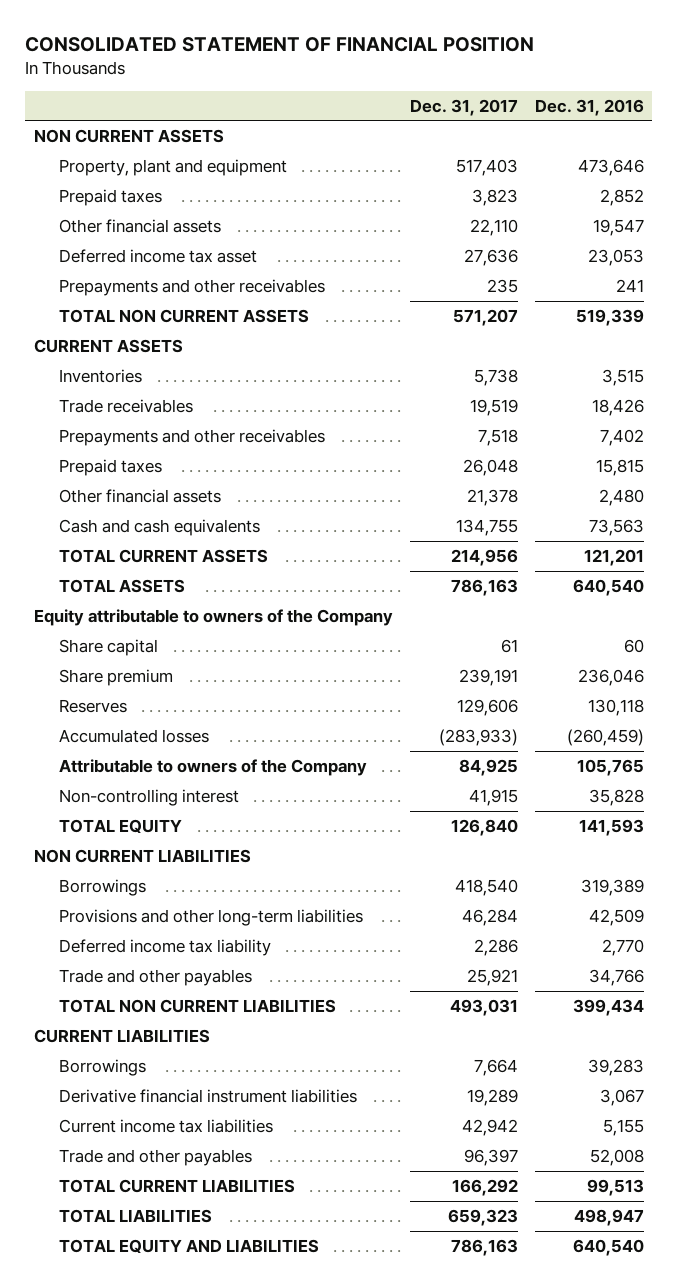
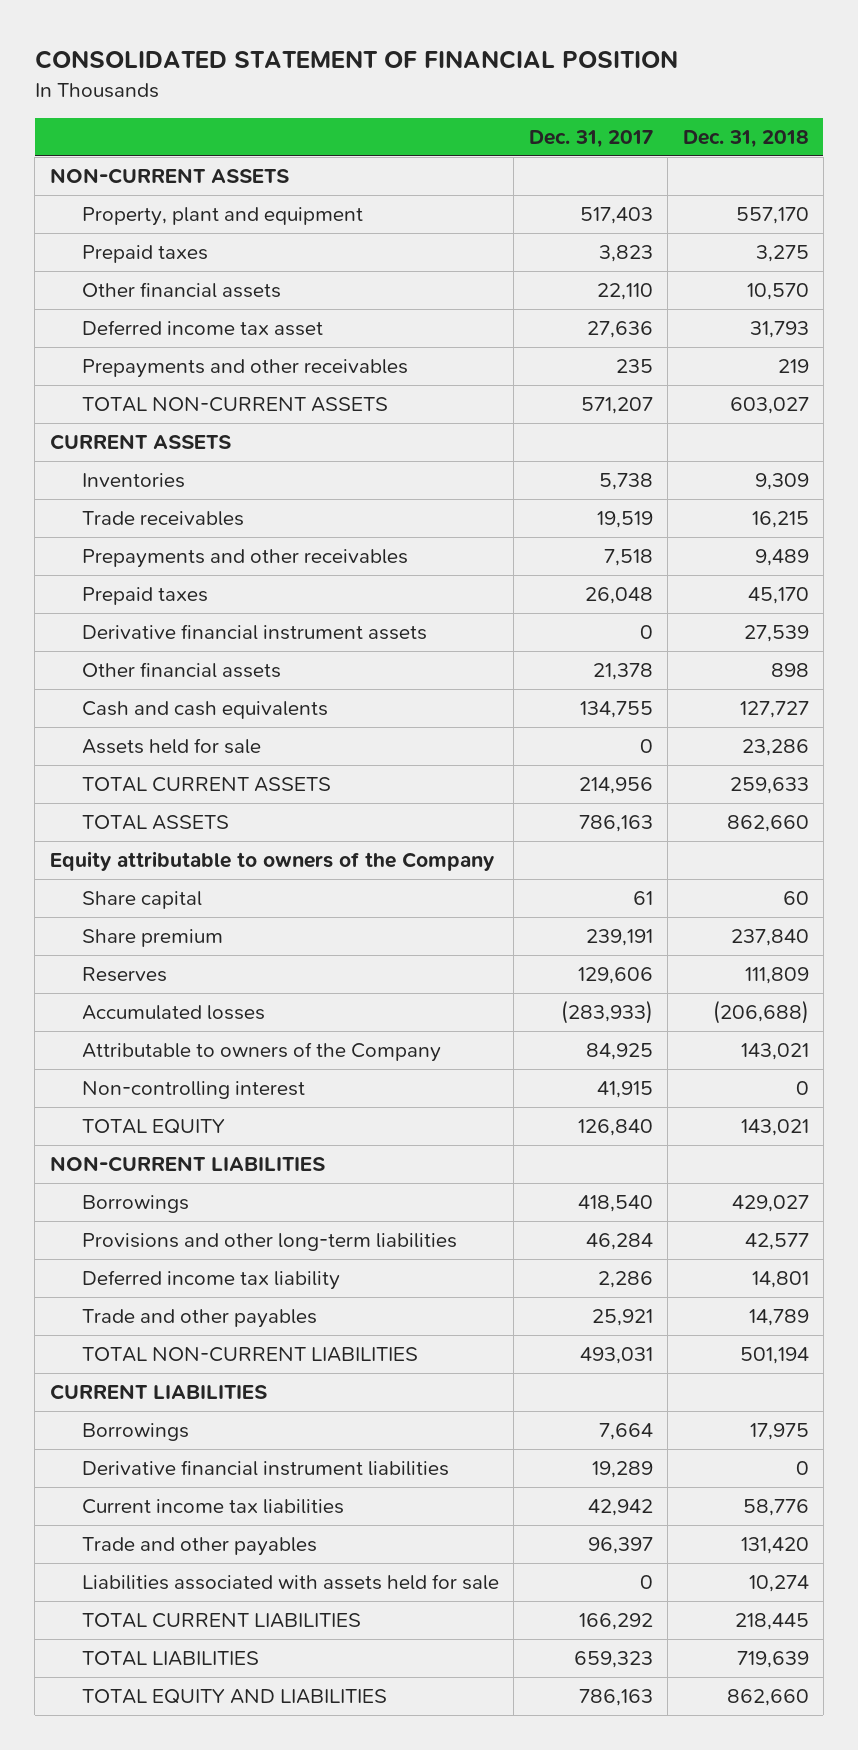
[534,98,644,116] Dec. 31, 2016 -> none
none -> [682,129,809,148] Dec. 31, 2018
[33,128,224,143] NON CURRENT ASSETS -> [49,168,289,185] NON-CURRENT ASSETS
[58,308,309,323] TOTAL NON CURRENT ASSETS -> [82,397,389,413] TOTAL NON-CURRENT ASSETS
none -> [82,624,428,641] Derivative financial instrument assets
none -> [82,738,262,755] Assets held for sale
[33,848,251,863] NON CURRENT LIABILITIES -> [49,1156,325,1173] NON-CURRENT LIABILITIES
[58,998,336,1013] TOTAL NON CURRENT LIABILITIES -> [82,1347,419,1363] TOTAL NON-CURRENT LIABILITIES
none -> [82,1574,500,1591] Liabilities associated with assets held for sale

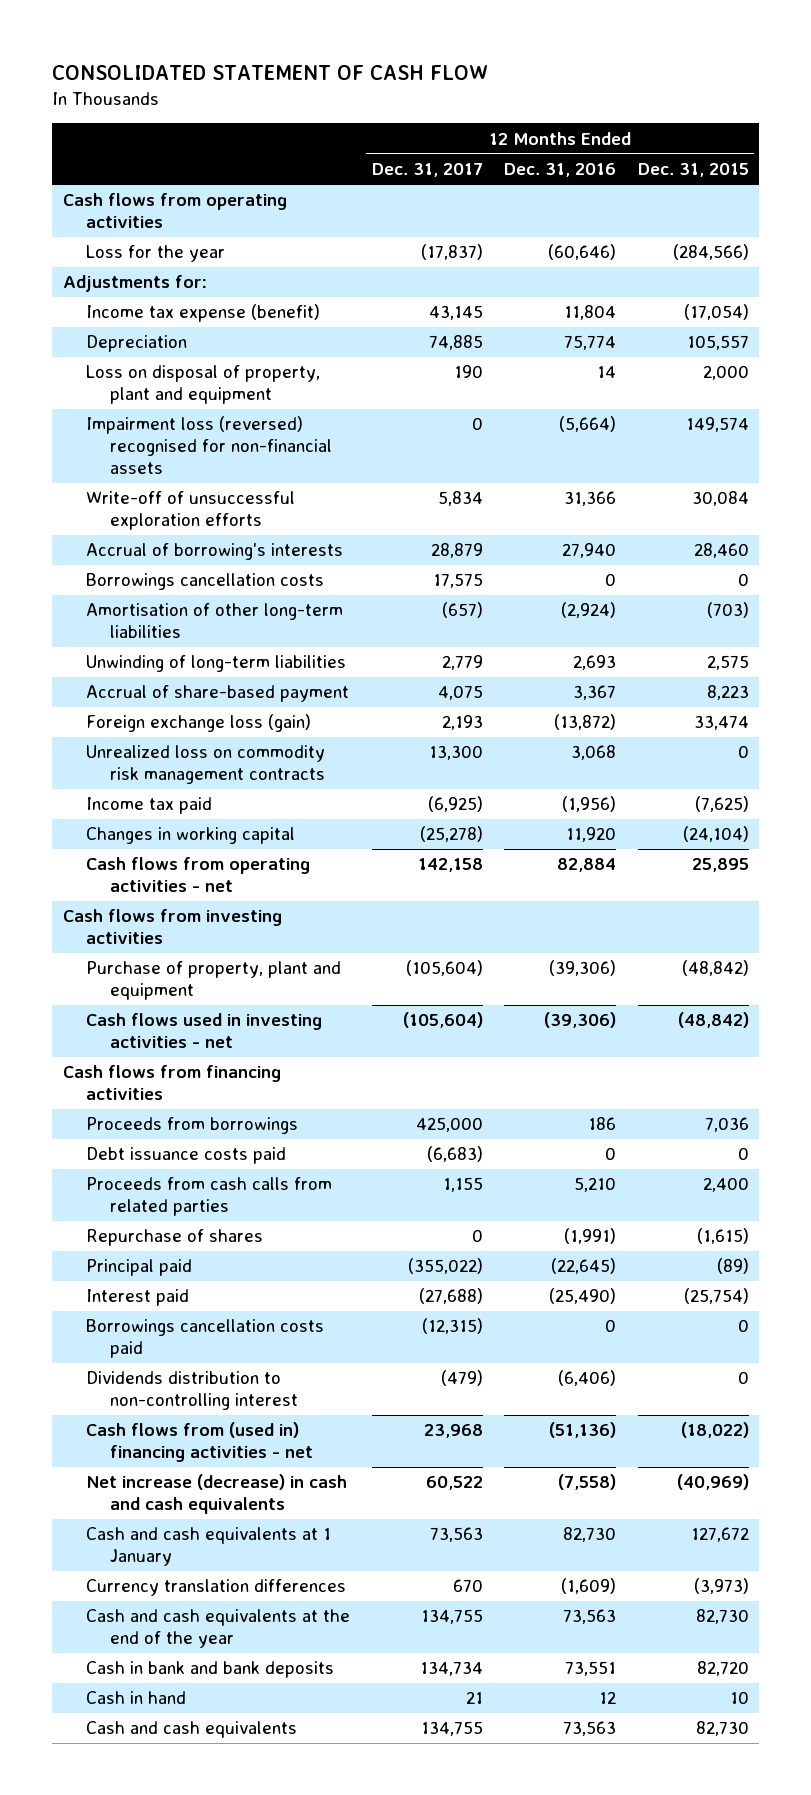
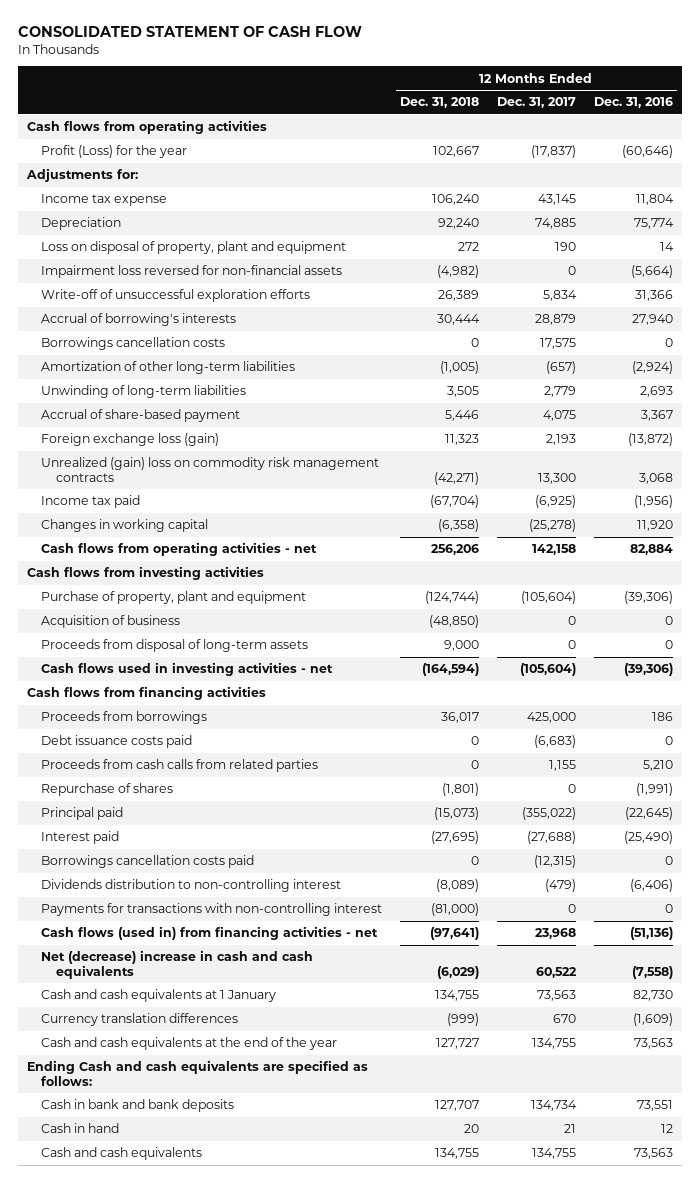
[637,163,749,178] Dec. 31, 2015 -> none
none -> [400,97,480,109] Dec. 31, 2018
[86,245,226,263] Loss for the year -> [41,145,188,159] Profit (Loss) for the year
[86,304,321,323] Income tax expense (benefit) -> [41,194,168,207] Income tax expense
[86,416,332,474] Impairment loss (reversed) recognised for non-financial assets -> [41,265,343,279] Impairment loss reversed for non-financial assets
[86,603,344,639] Amortisation of other long-term liabilities -> [41,361,296,375] Amortization of other long-term liabilities
[86,745,326,785] Unrealized loss on commodity risk management contracts -> [41,457,380,482] Unrealized (gain) loss on commodity risk management contracts
none -> [41,615,181,629] Acquisition of business
none -> [41,639,309,653] Proceeds from disposal of long-term assets
none -> [41,903,383,917] Payments for transactions with non-controlling interest
[86,1422,313,1463] Cash flows from (used in) financing activities - net -> [41,926,379,941] Cash flows (used in) from financing activities - net
[86,1474,348,1515] Net increase (decrease) in cash and cash equivalents -> [41,950,314,979] Net (decrease) increase in cash and cash equivalents
none -> [26,1060,368,1086] Ending Cash and cash equivalents are specified as follows:

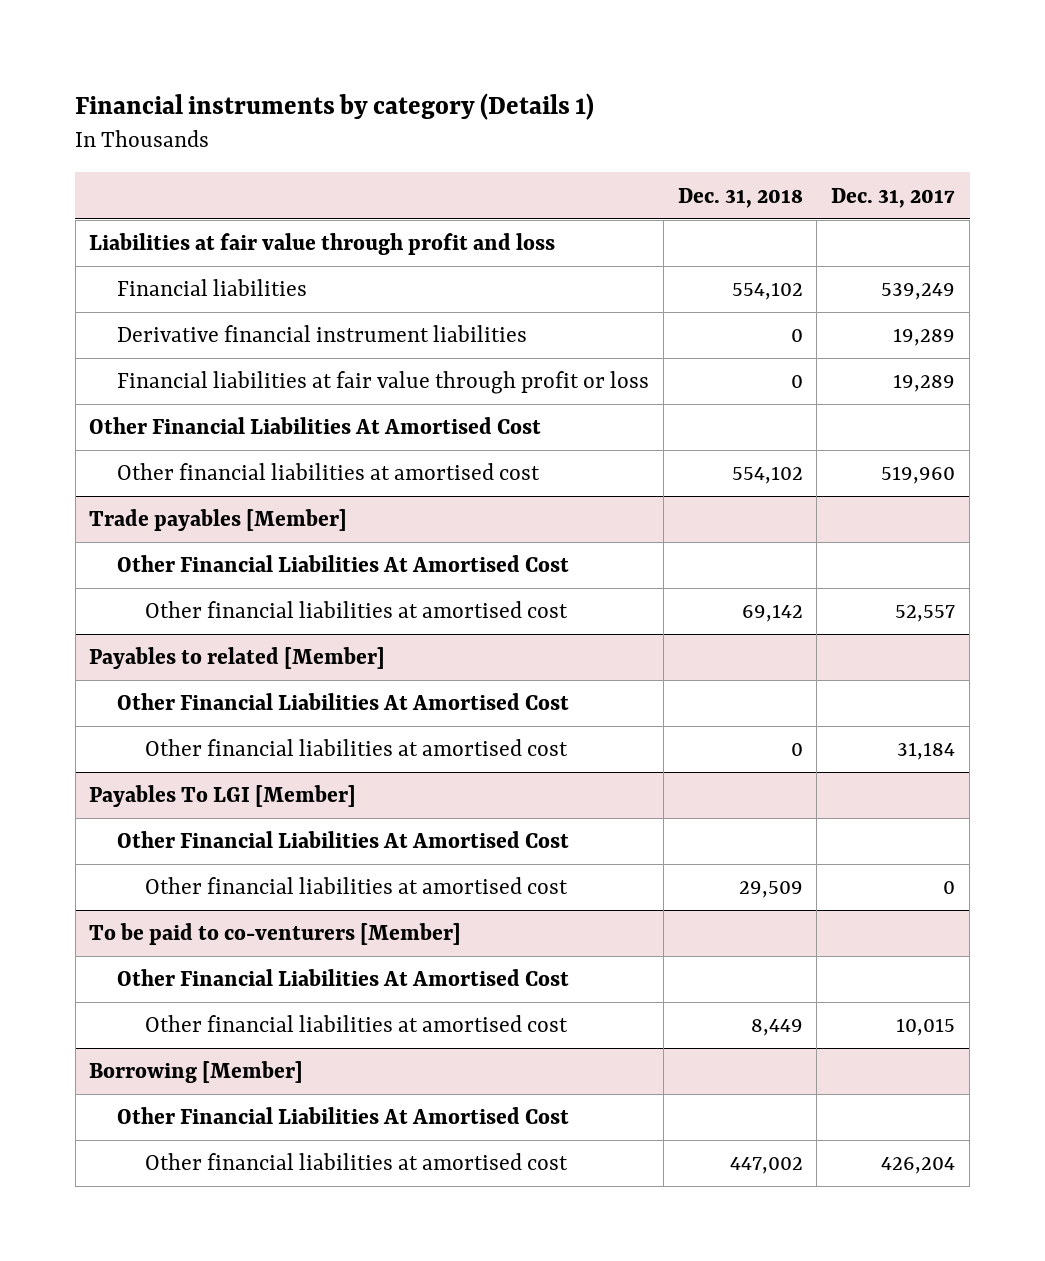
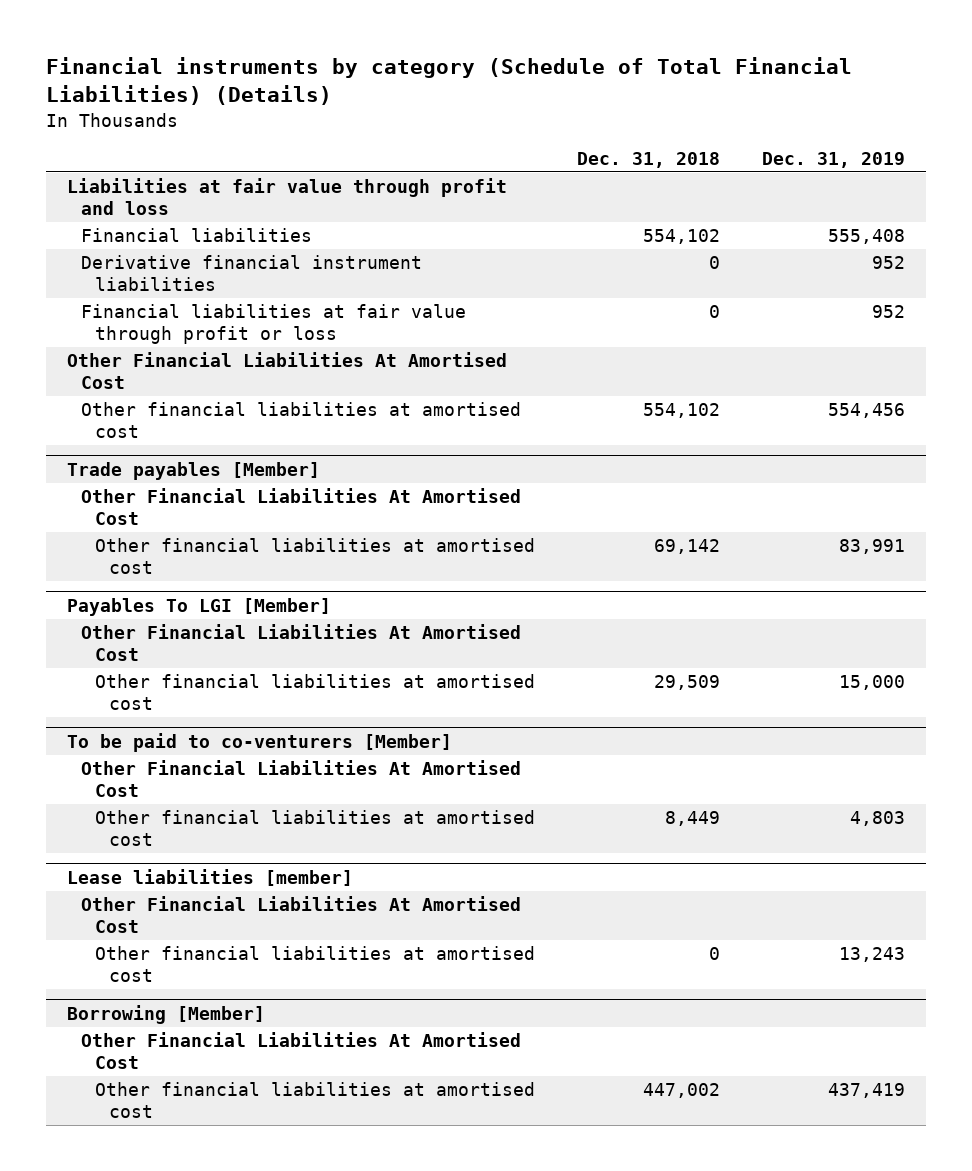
[75,92,595,120] Financial instruments by category (Details 1) -> [46,57,853,106] Financial instruments by category (Schedule of Total Financial Liabilities) (Details)
[831,187,956,208] Dec. 31, 2017 -> none
none -> [761,151,905,168] Dec. 31, 2019
[89,647,386,670] Payables to related [Member] -> none
[117,693,570,711] Other Financial Liabilities At Amortised Cost -> none
[144,739,568,757] Other financial liabilities at amortised cost -> none
none -> [66,869,353,887] Lease liabilities [member]
none -> [81,896,522,933] Other Financial Liabilities At Amortised Cost
none -> [95,946,536,982] Other financial liabilities at amortised cost

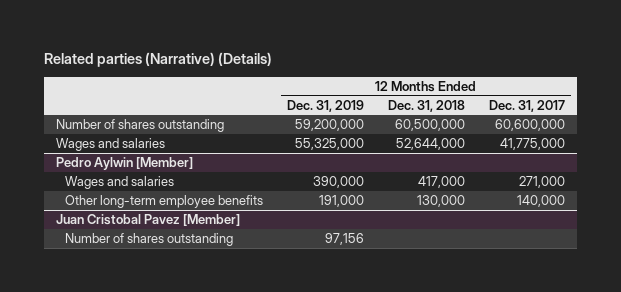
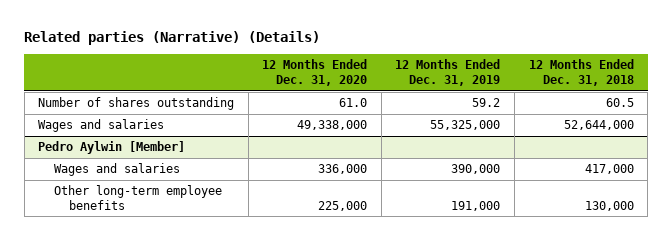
[488,99,565,112] Dec. 31, 2017 -> none
none -> [262,59,368,87] 12 Months Ended Dec. 31, 2020
[295,119,365,132] 59,200,000 -> [472,98,501,108] 59.2
[395,119,466,132] 60,500,000 -> [605,98,634,108] 60.5
[56,214,241,227] Juan Cristobal Pavez [Member] -> none
[65,233,234,247] Number of shares outstanding -> none

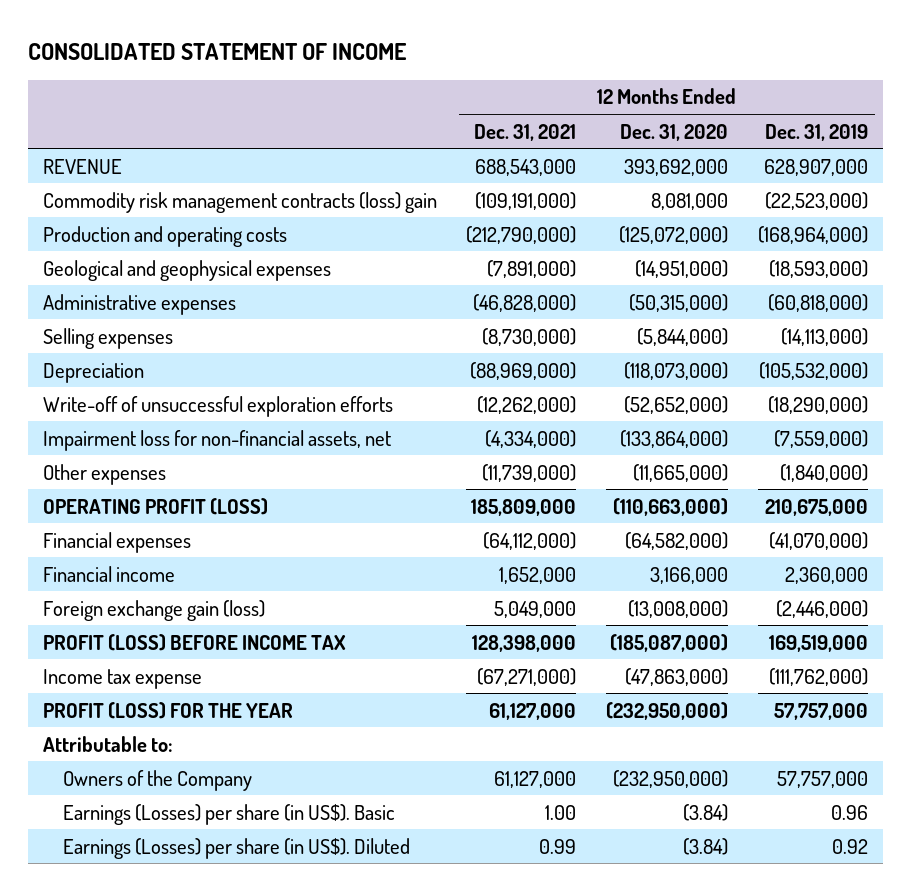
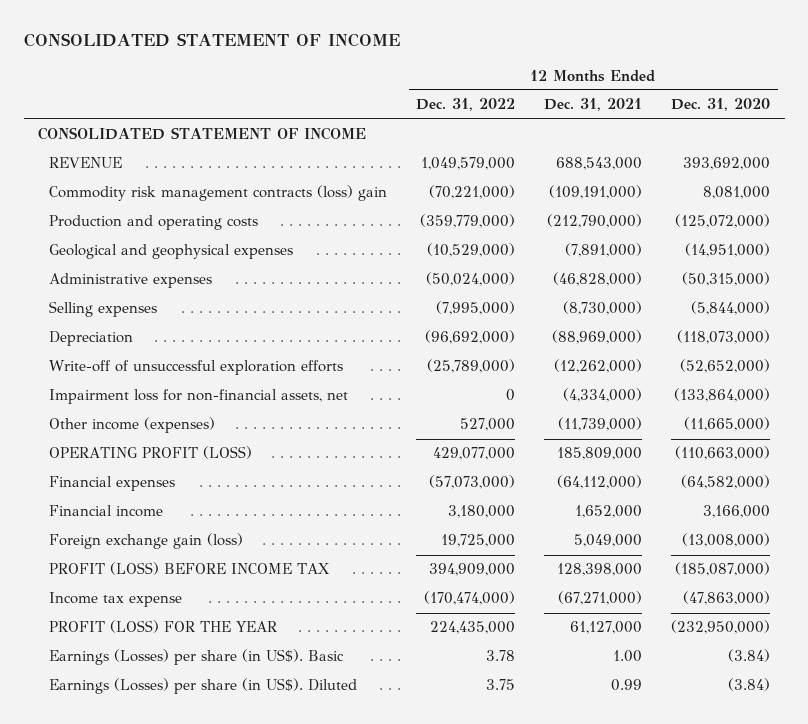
[764,123,868,141] Dec. 31, 2019 -> none
none -> [415,98,515,112] Dec. 31, 2022
none -> [38,127,367,141] CONSOLIDATED STATEMENT OF INCOME
[42,463,166,485] Other expenses -> [48,417,215,434] Other income (expenses)
[42,735,173,752] Attributable to: -> none
[63,769,253,791] Owners of the Company -> none

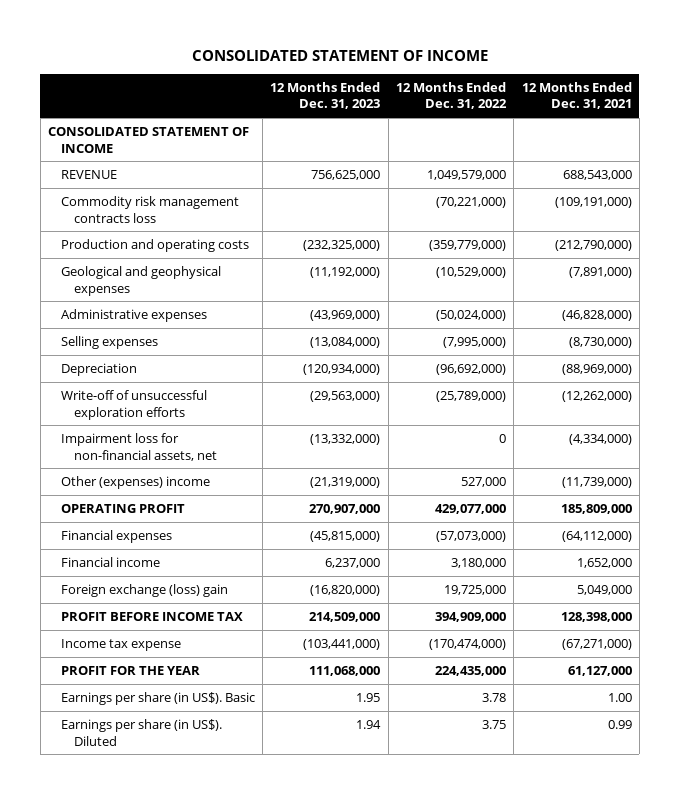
[671,98,771,112] Dec. 31, 2020 -> none
none -> [270,81,381,110] 12 Months Ended Dec. 31, 2023
[48,185,387,202] Commodity risk management contracts (loss) gain -> [60,196,239,223] Commodity risk management contracts loss
[48,417,215,434] Other income (expenses) -> [60,476,210,490] Other (expenses) income
[48,446,252,460] OPERATING PROFIT (LOSS) -> [60,504,185,514] OPERATING PROFIT
[48,533,243,550] Foreign exchange gain (loss) -> [60,584,228,598] Foreign exchange (loss) gain
[48,562,330,576] PROFIT (LOSS) BEFORE INCOME TAX -> [60,612,243,622] PROFIT BEFORE INCOME TAX
[48,620,277,634] PROFIT (LOSS) FOR THE YEAR -> [60,666,200,676] PROFIT FOR THE YEAR
[48,649,344,666] Earnings (Losses) per share (in US$). Basic -> [60,692,255,706] Earnings per share (in US$). Basic
[48,678,357,695] Earnings (Losses) per share (in US$). Diluted -> [60,719,222,746] Earnings per share (in US$). Diluted

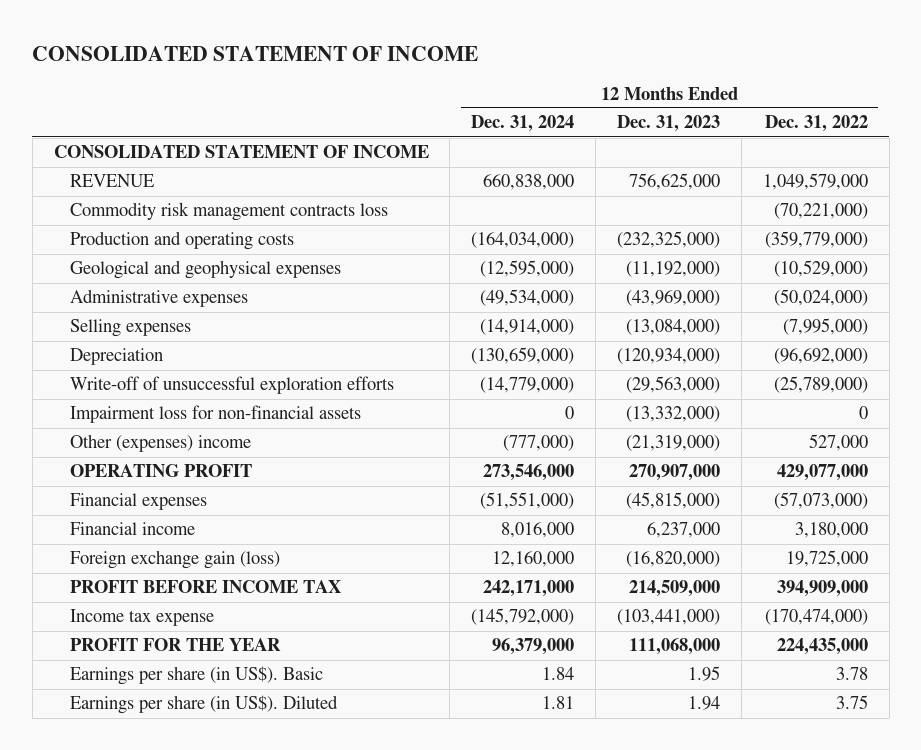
[521,81,632,110] 12 Months Ended Dec. 31, 2021 -> none
none -> [471,115,575,133] Dec. 31, 2024
[60,433,217,461] Impairment loss for non-financial assets, net -> [69,405,361,424] Impairment loss for non-financial assets
[60,584,228,598] Foreign exchange (loss) gain -> [69,550,280,570] Foreign exchange gain (loss)

